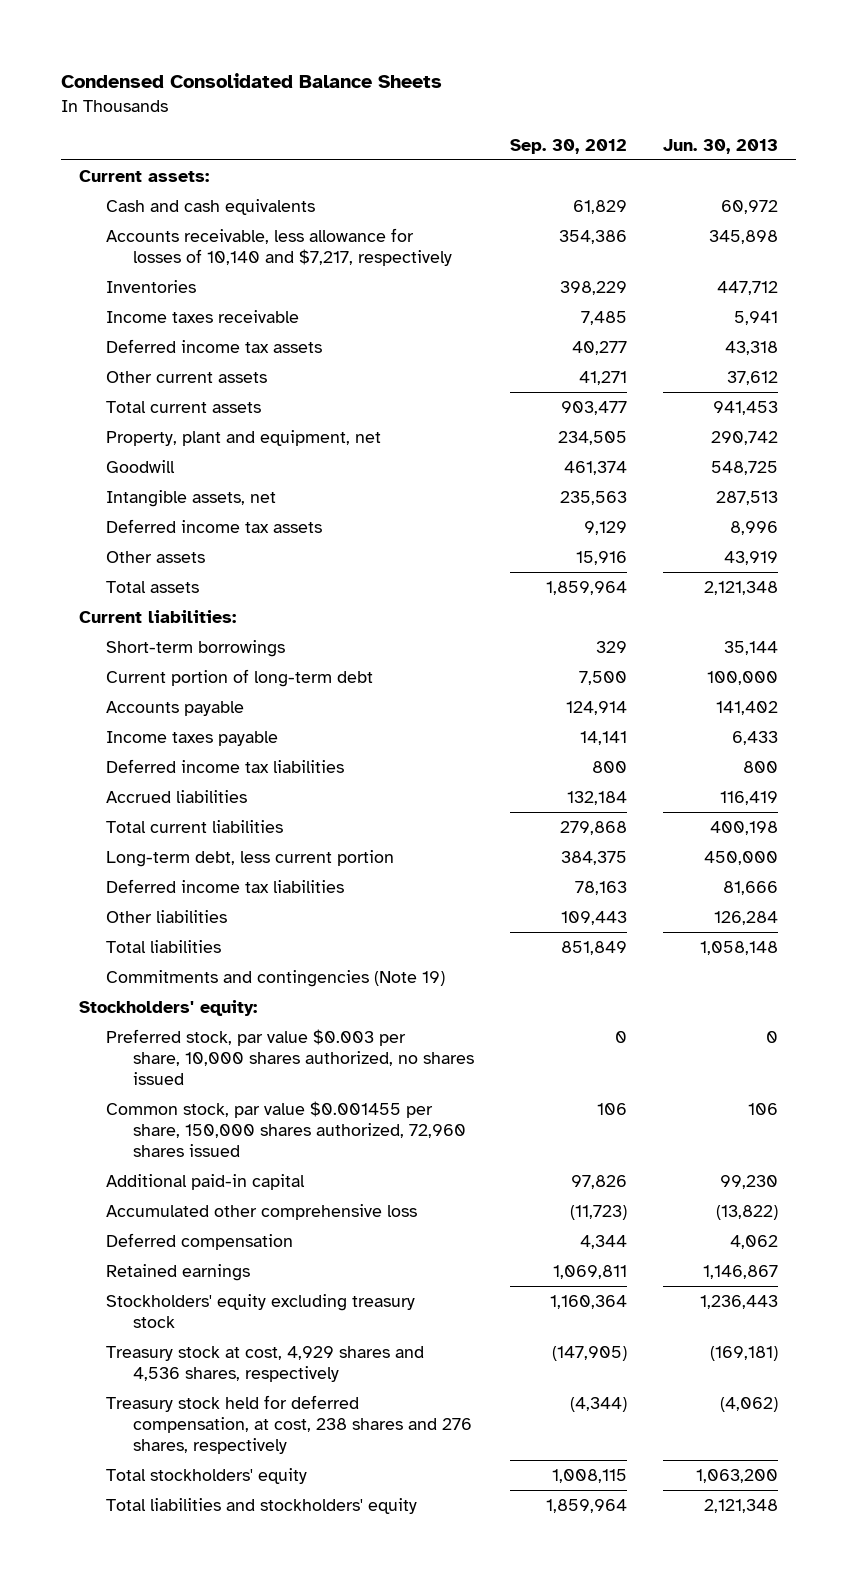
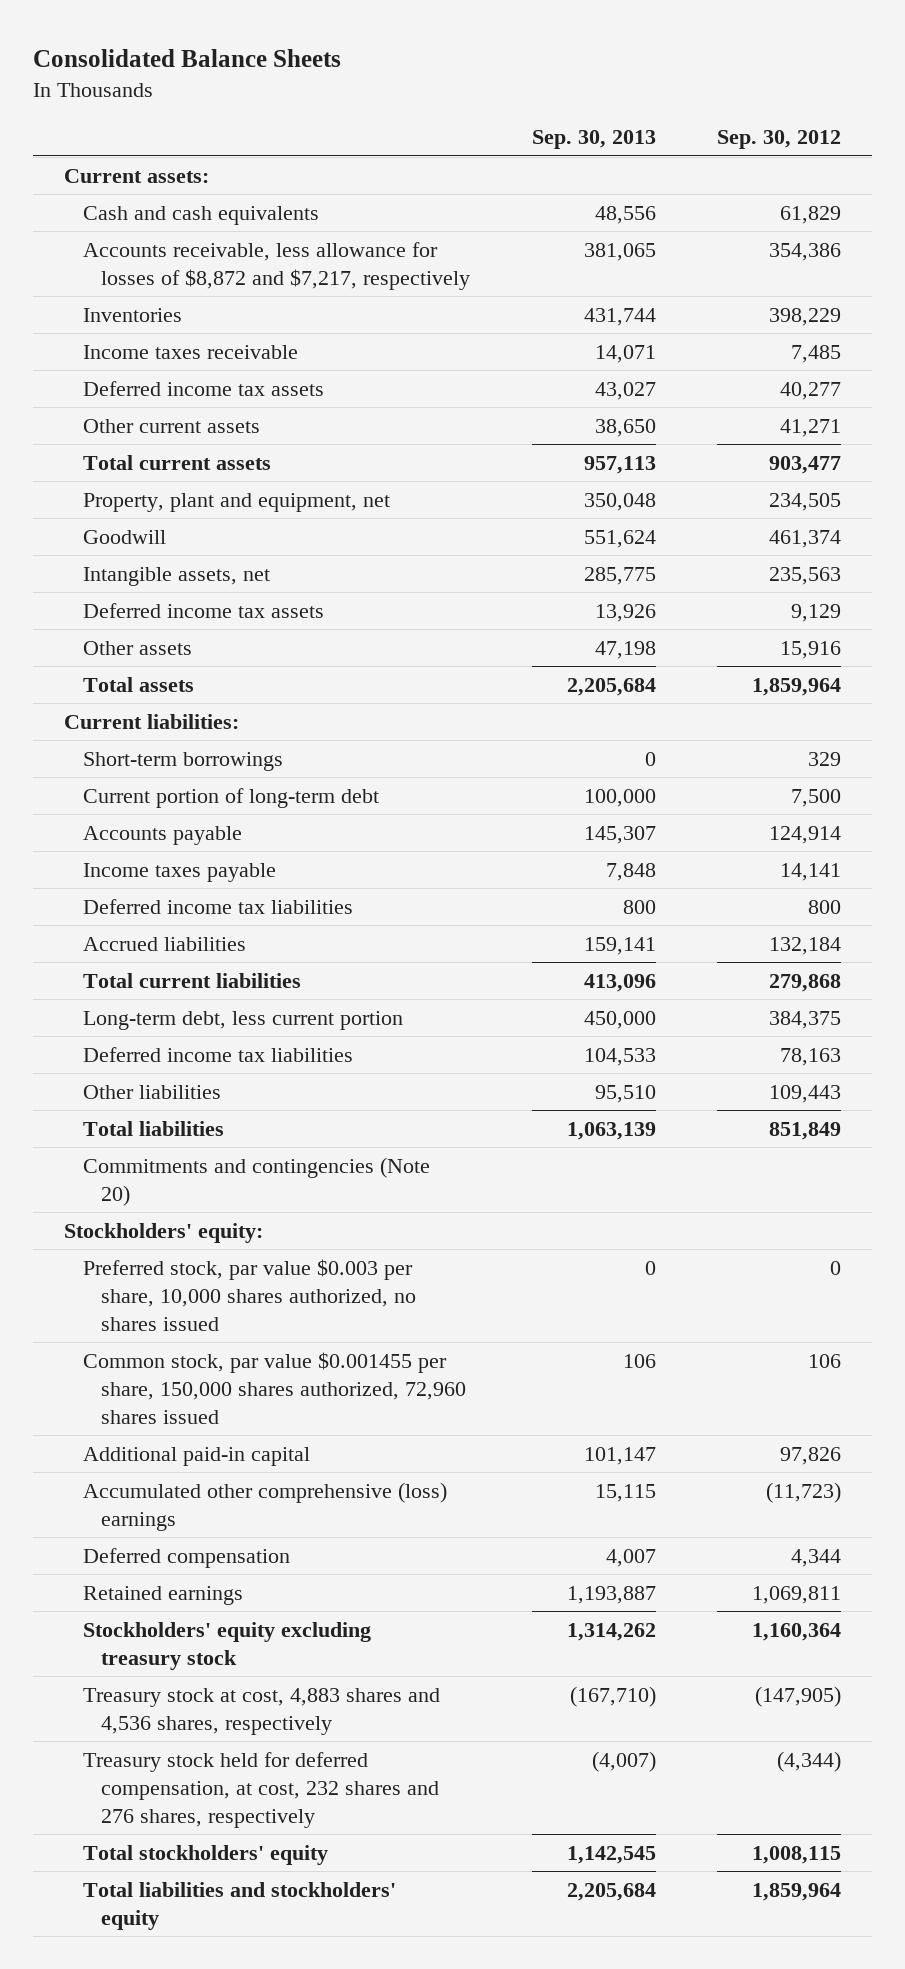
[61,73,443,89] Condensed Consolidated Balance Sheets -> [33,49,342,68] Consolidated Balance Sheets
[663,138,779,154] Jun. 30, 2013 -> none
none -> [531,130,656,150] Sep. 30, 2013
[105,227,452,267] Accounts receivable, less allowance for losses of 10,140 and $7,217, respectively -> [82,241,471,290] Accounts receivable, less allowance for losses of $8,872 and $7,217, respectively
[105,969,445,987] Commitments and contingencies (Note 19) -> [82,1156,430,1206] Commitments and contingencies (Note 20)
[105,1203,417,1220] Accumulated other comprehensive loss -> [82,1481,447,1531] Accumulated other comprehensive (loss) earnings
[105,1345,424,1383] Treasury stock at cost, 4,929 shares and 4,536 shares, respectively -> [82,1687,440,1735] Treasury stock at cost, 4,883 shares and 4,536 shares, respectively
[105,1394,472,1455] Treasury stock held for deferred compensation, at cost, 238 shares and 276 shares, respectively -> [82,1751,440,1829] Treasury stock held for deferred compensation, at cost, 232 shares and 276 shares, respectively

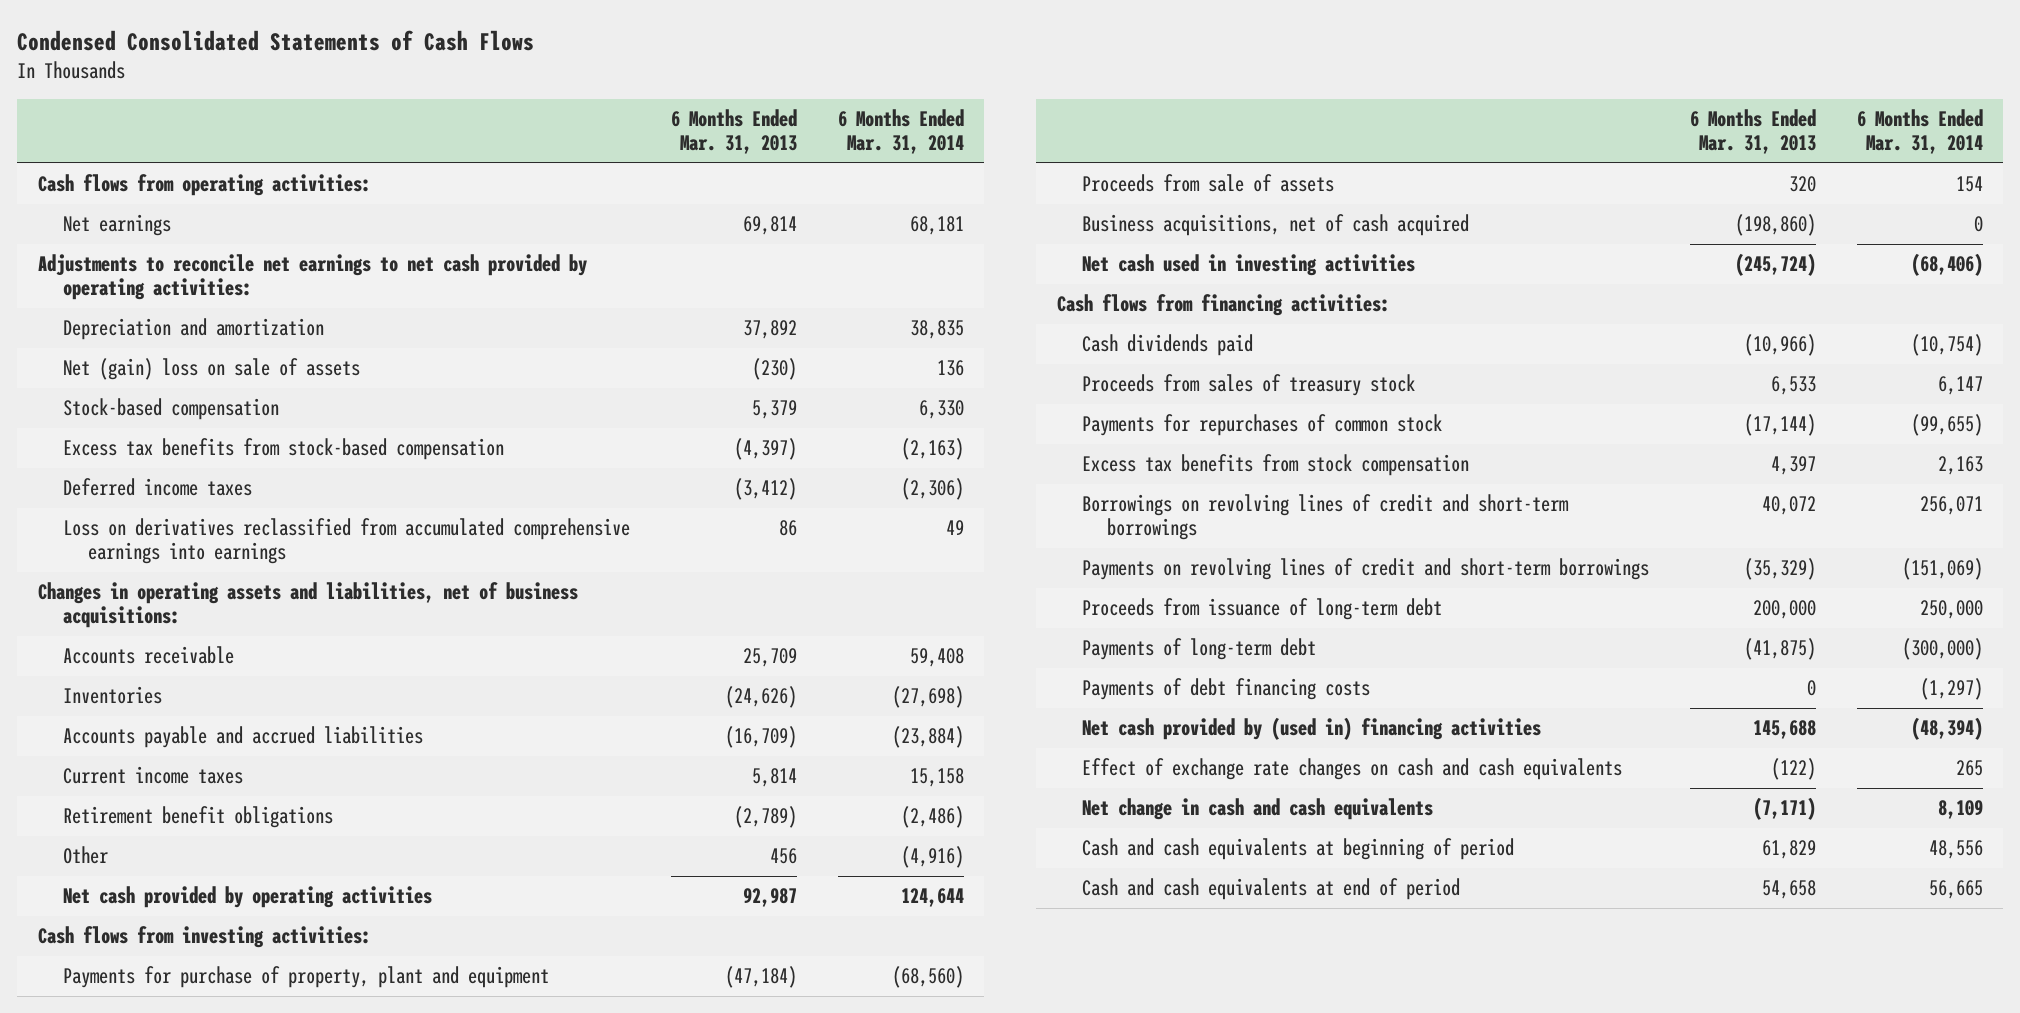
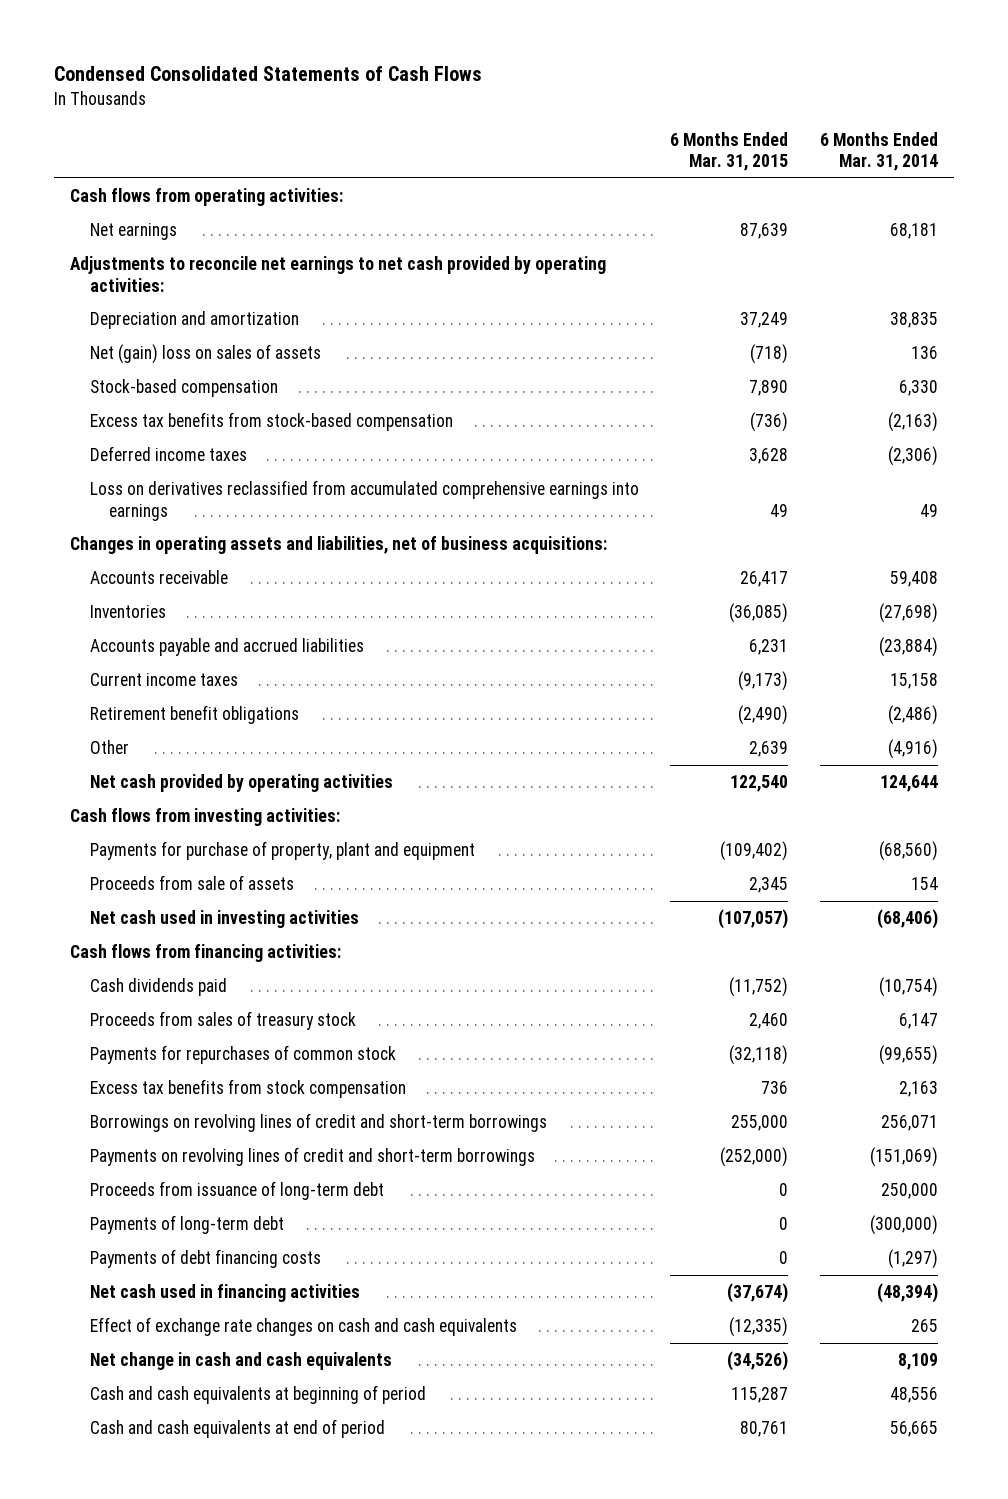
[670,108,797,155] 6 Months Ended Mar. 31, 2013 -> none
none -> [670,131,789,172] 6 Months Ended Mar. 31, 2015
[62,358,360,381] Net (gain) loss on sale of assets -> [89,344,321,365] Net (gain) loss on sales of assets
[1081,214,1469,237] Business acquisitions, net of cash acquired -> none
[1081,717,1541,741] Net cash provided by (used in) financing activities -> [89,1284,360,1303] Net cash used in financing activities

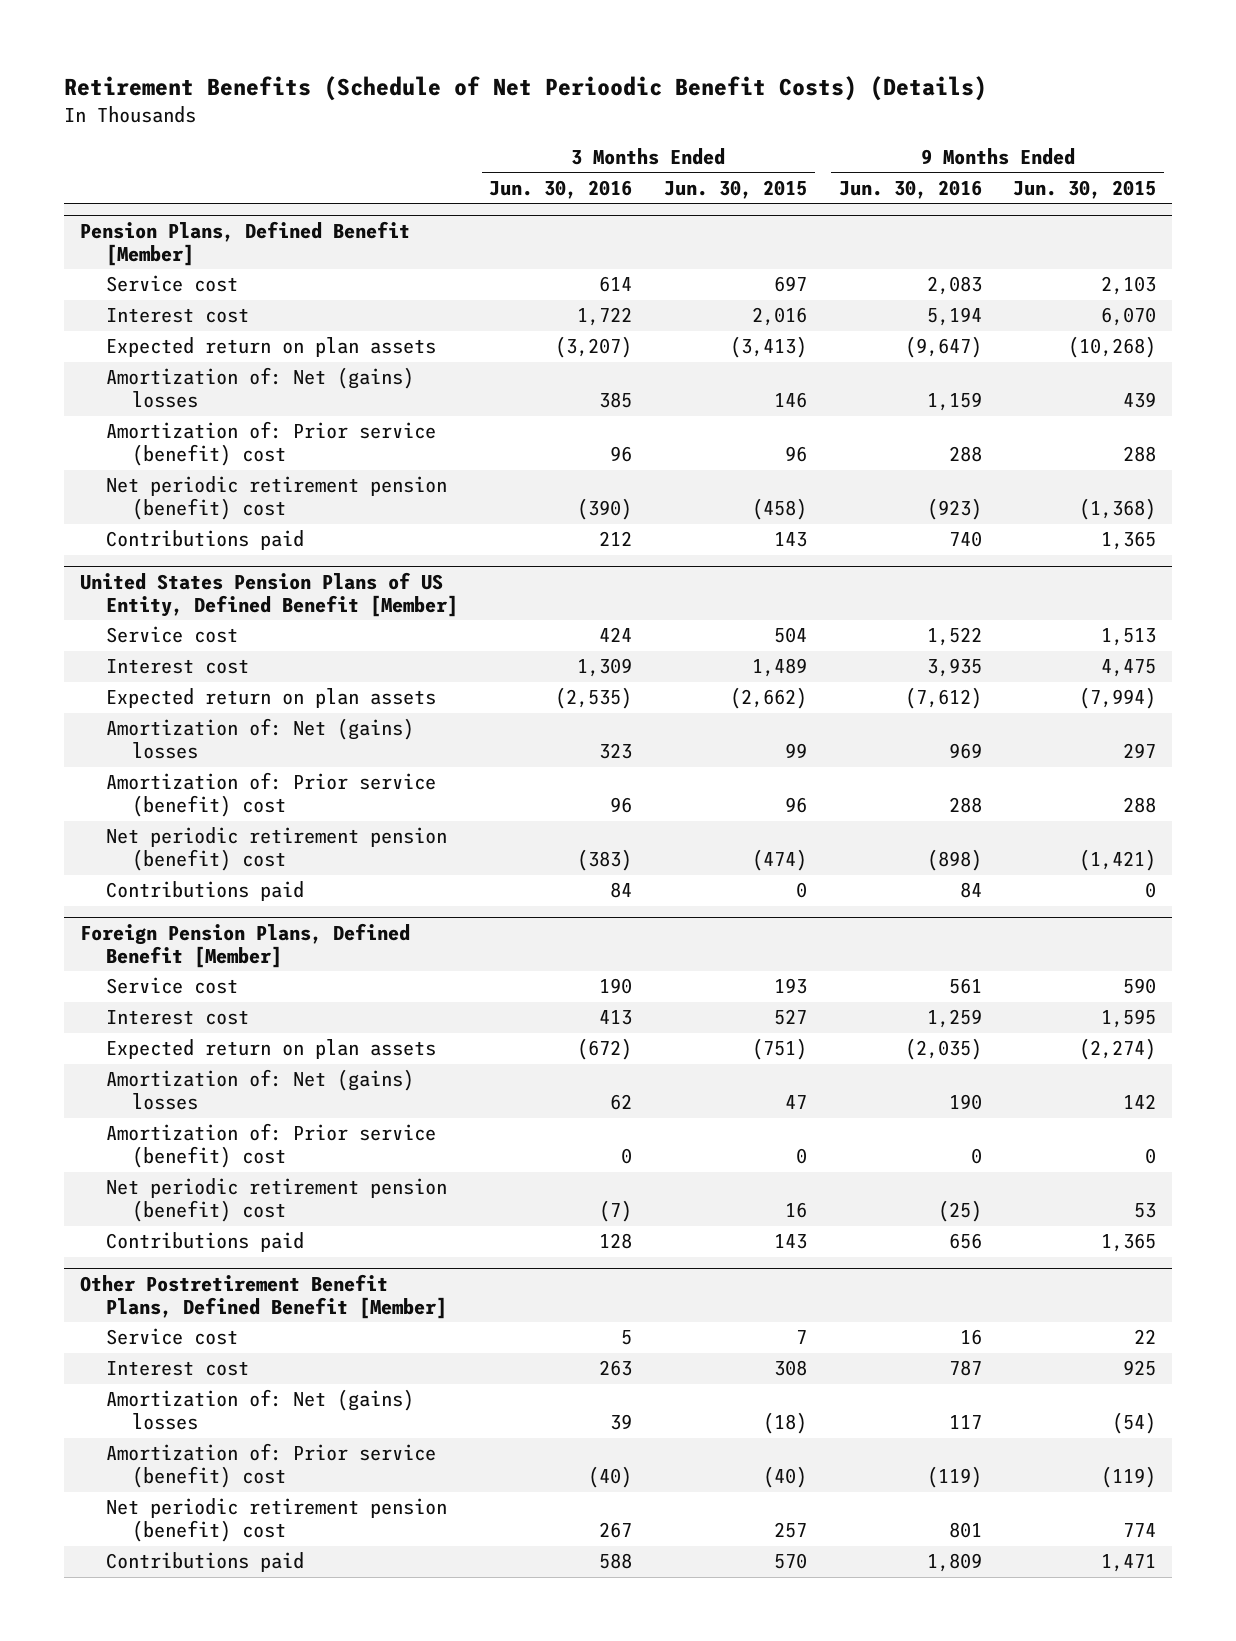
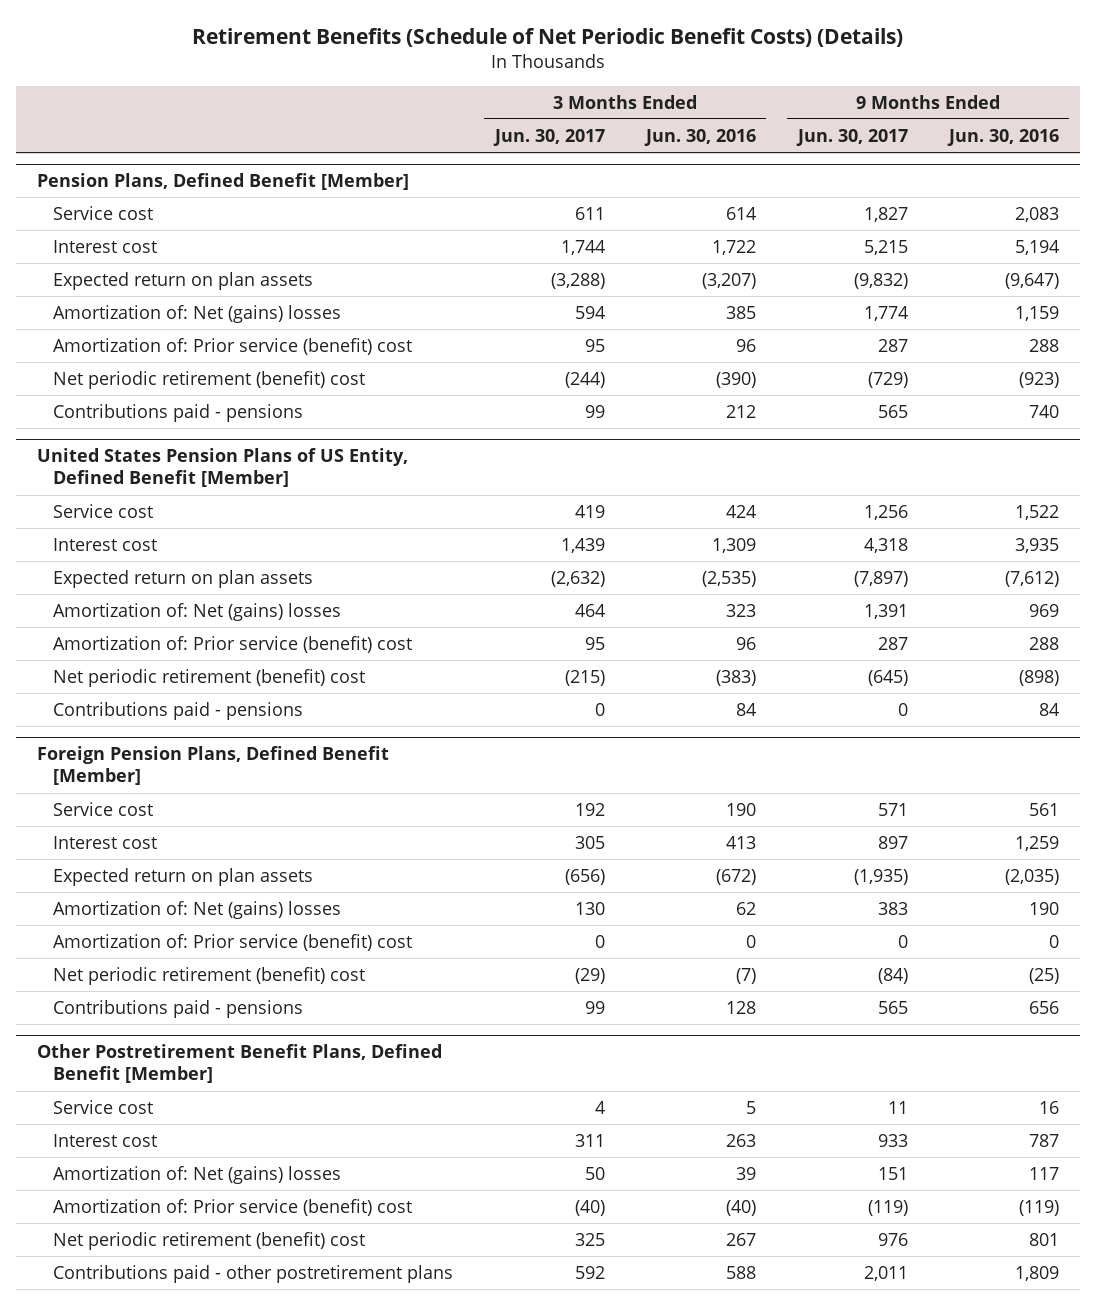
[64,76,988,102] Retirement Benefits (Schedule of Net Perioodic Benefit Costs) (Details) -> [191,27,903,47] Retirement Benefits (Schedule of Net Periodic Benefit Costs) (Details)
[664,179,808,199] Jun. 30, 2015 -> none
[1013,179,1157,199] Jun. 30, 2015 -> none
none -> [492,128,605,146] Jun. 30, 2017
none -> [795,128,908,146] Jun. 30, 2017
[105,476,447,521] Net periodic retirement pension (benefit) cost -> [53,371,366,390] Net periodic retirement (benefit) cost
[105,530,304,551] Contributions paid -> [53,404,304,423] Contributions paid - pensions
[105,827,447,872] Net periodic retirement pension (benefit) cost -> [53,669,366,688] Net periodic retirement (benefit) cost
[105,881,304,902] Contributions paid -> [53,702,304,721] Contributions paid - pensions
[105,1178,447,1223] Net periodic retirement pension (benefit) cost -> [53,967,366,986] Net periodic retirement (benefit) cost
[105,1232,304,1253] Contributions paid -> [53,1000,304,1019] Contributions paid - pensions
[105,1498,447,1543] Net periodic retirement pension (benefit) cost -> [53,1232,366,1251] Net periodic retirement (benefit) cost
[105,1552,304,1573] Contributions paid -> [53,1265,454,1284] Contributions paid - other postretirement plans

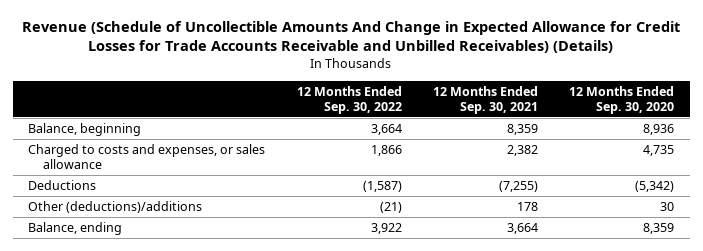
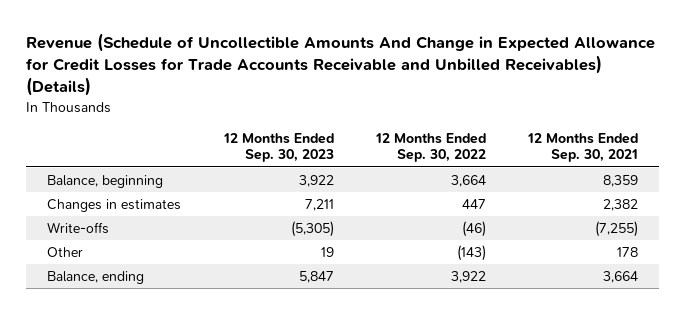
[569,85,675,114] 12 Months Ended Sep. 30, 2020 -> none
none -> [222,132,334,163] 12 Months Ended Sep. 30, 2023
[28,143,266,170] Charged to costs and expenses, or sales allowance -> none
[28,179,97,190] Deductions -> none
none -> [47,199,182,213] Changes in estimates
none -> [47,222,110,235] Write-offs
[28,200,203,213] Other (deductions)/additions -> [47,247,84,258] Other
[379,201,402,213] (21) -> [456,245,486,262] (143)

